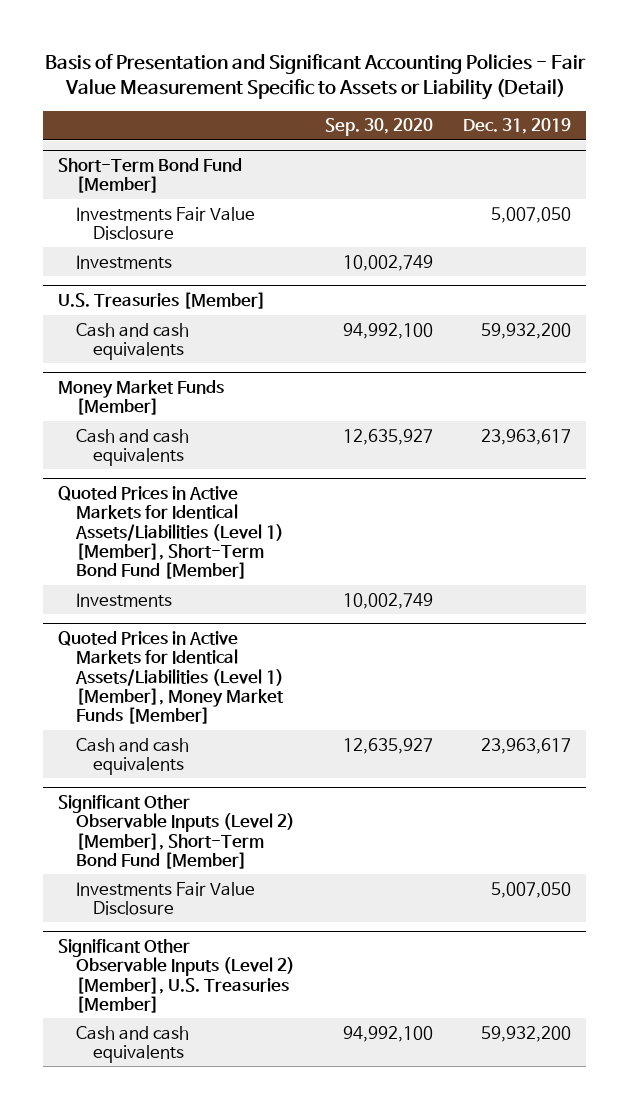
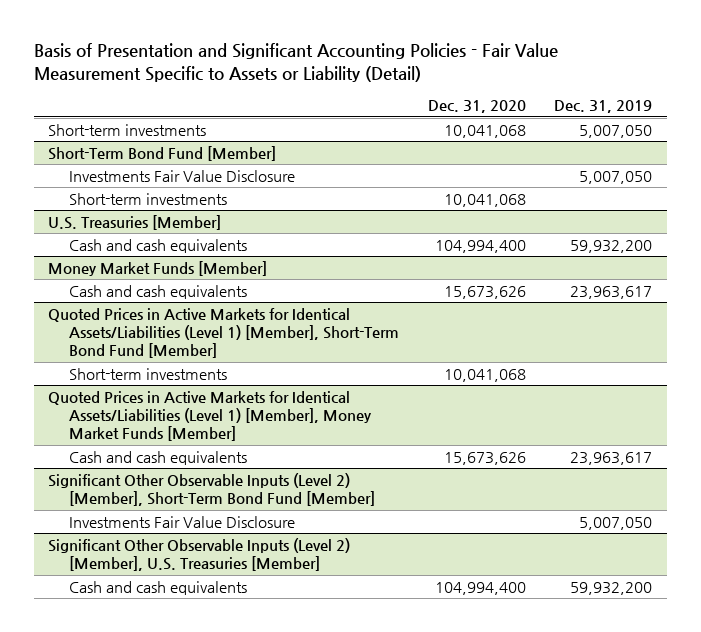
[324,118,433,137] Sep. 30, 2020 -> none
none -> [427,100,526,114] Dec. 31, 2020
none -> [48,123,207,136] Short-term investments
[75,254,172,269] Investments -> none
none -> [68,192,227,205] Short-term investments
[75,592,172,607] Investments -> none
none -> [68,367,227,380] Short-term investments

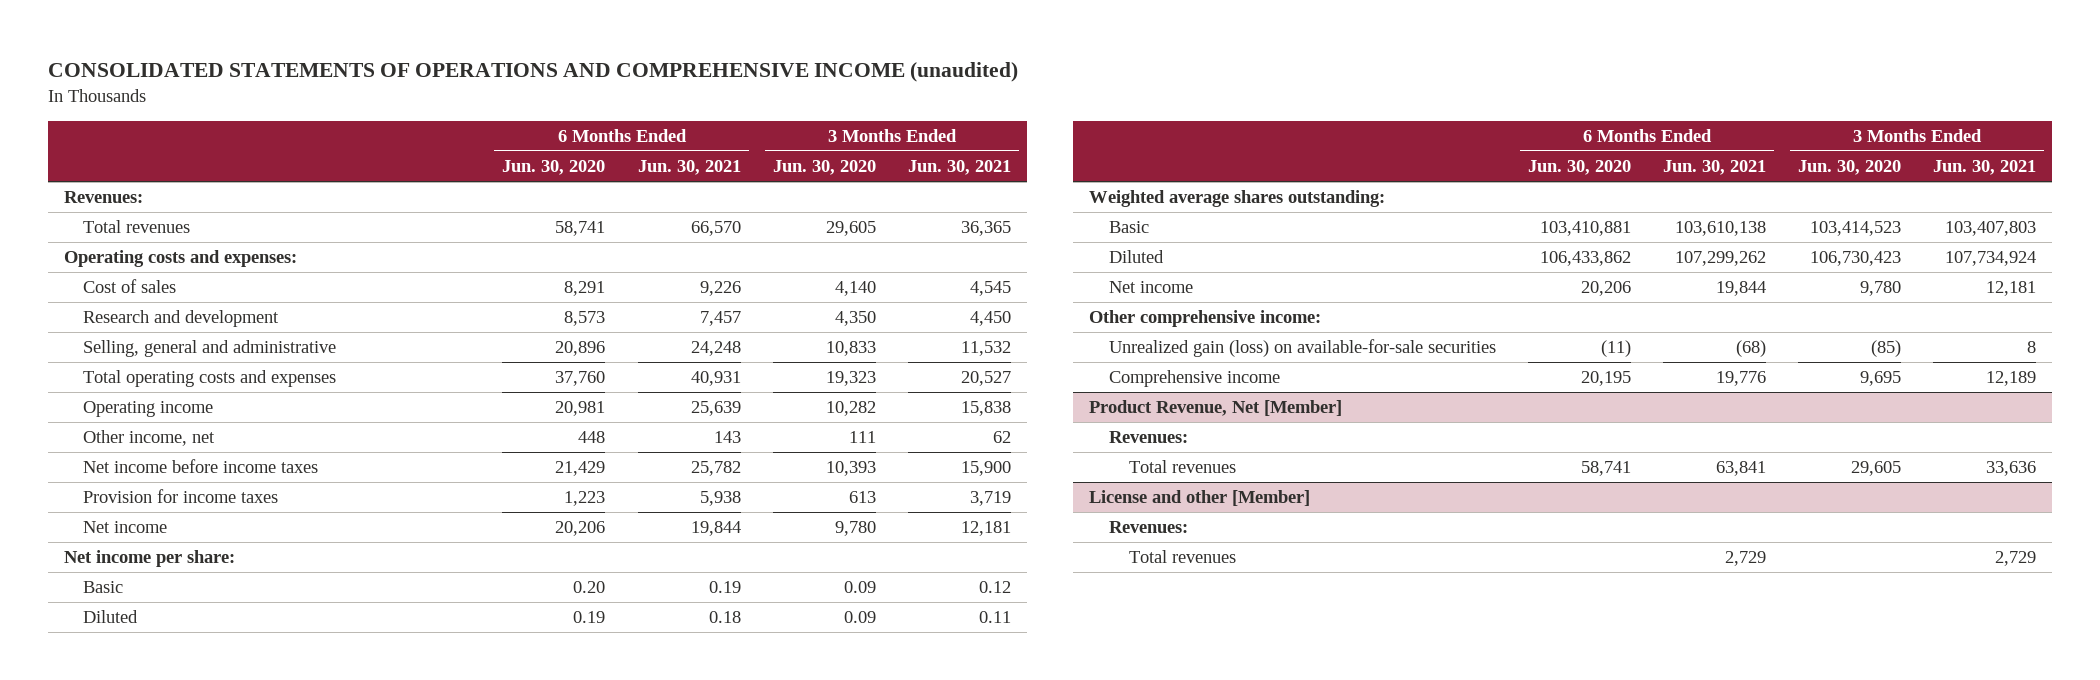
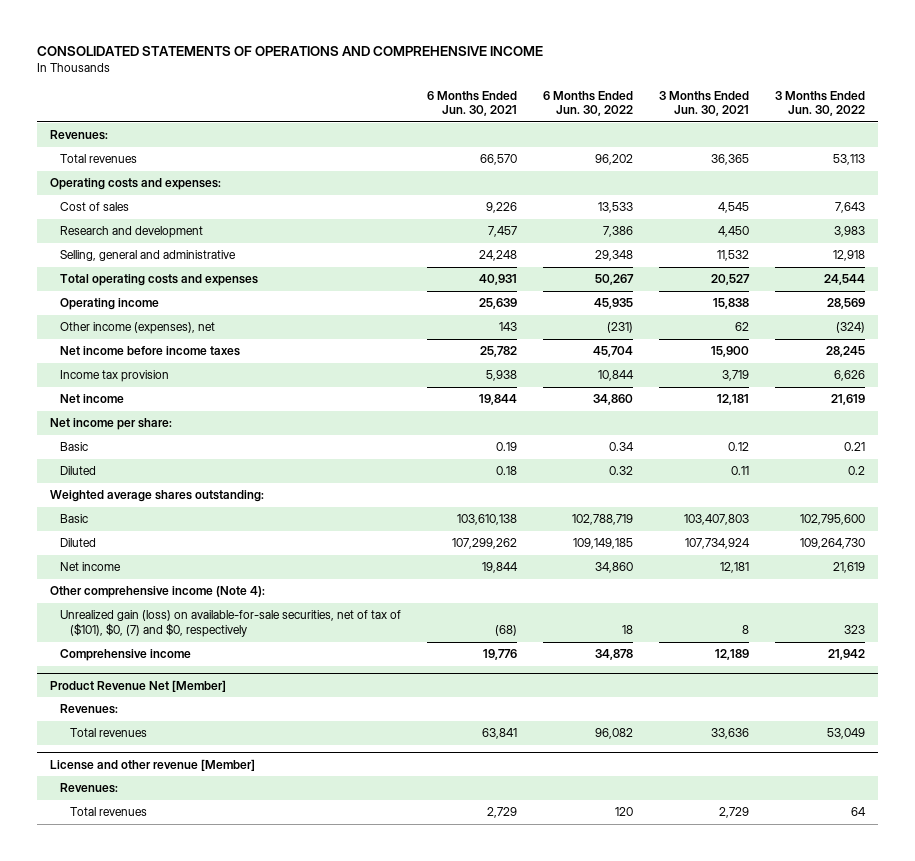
[47,61,1018,82] CONSOLIDATED STATEMENTS OF OPERATIONS AND COMPREHENSIVE INCOME (unaudited) -> [37,45,544,56] CONSOLIDATED STATEMENTS OF OPERATIONS AND COMPREHENSIVE INCOME
[502,160,606,176] Jun. 30, 2020 -> none
[772,160,876,176] Jun. 30, 2020 -> none
none -> [542,90,633,117] 6 Months Ended Jun. 30, 2022
none -> [774,90,865,117] 3 Months Ended Jun. 30, 2022
[83,430,216,447] Other income, net -> [59,322,215,335] Other income (expenses), net
[83,489,279,504] Provision for income taxes -> [59,370,169,383] Income tax provision
[1089,310,1322,328] Other comprehensive income: -> [50,586,266,599] Other comprehensive income (Note 4):
[1109,339,1497,358] Unrealized gain (loss) on available-for-sale securities -> [59,610,401,638] Unrealized gain (loss) on available-for-sale securities, net of tax of ($101), $0, (7) and $0, respectively
[1089,400,1343,417] Product Revenue, Net [Member] -> [50,679,227,692] Product Revenue Net [Member]
[1089,490,1311,507] License and other [Member] -> [50,758,256,771] License and other revenue [Member]

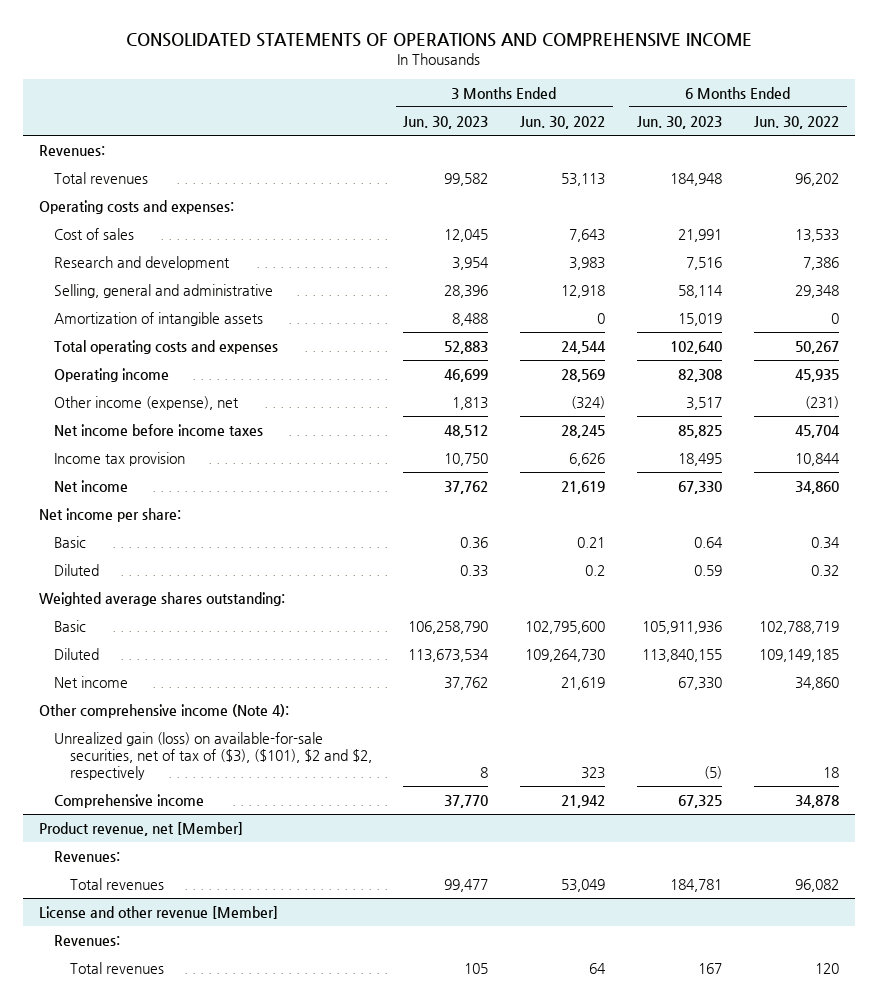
[426,90,517,117] 6 Months Ended Jun. 30, 2021 -> none
[658,90,749,117] 3 Months Ended Jun. 30, 2021 -> none
none -> [403,115,489,129] Jun. 30, 2023
none -> [636,115,722,129] Jun. 30, 2023
none -> [54,312,264,327] Amortization of intangible assets
[59,322,215,335] Other income (expenses), net -> [54,396,240,411] Other income (expense), net
[59,610,401,638] Unrealized gain (loss) on available-for-sale securities, net of tax of ($101), $0, (7) and $0, respectively -> [54,732,372,781] Unrealized gain (loss) on available-for-sale securities, net of tax of ($3), ($101), $2 and $2, respectively
[50,679,227,692] Product Revenue Net [Member] -> [39,822,244,837] Product revenue, net [Member]

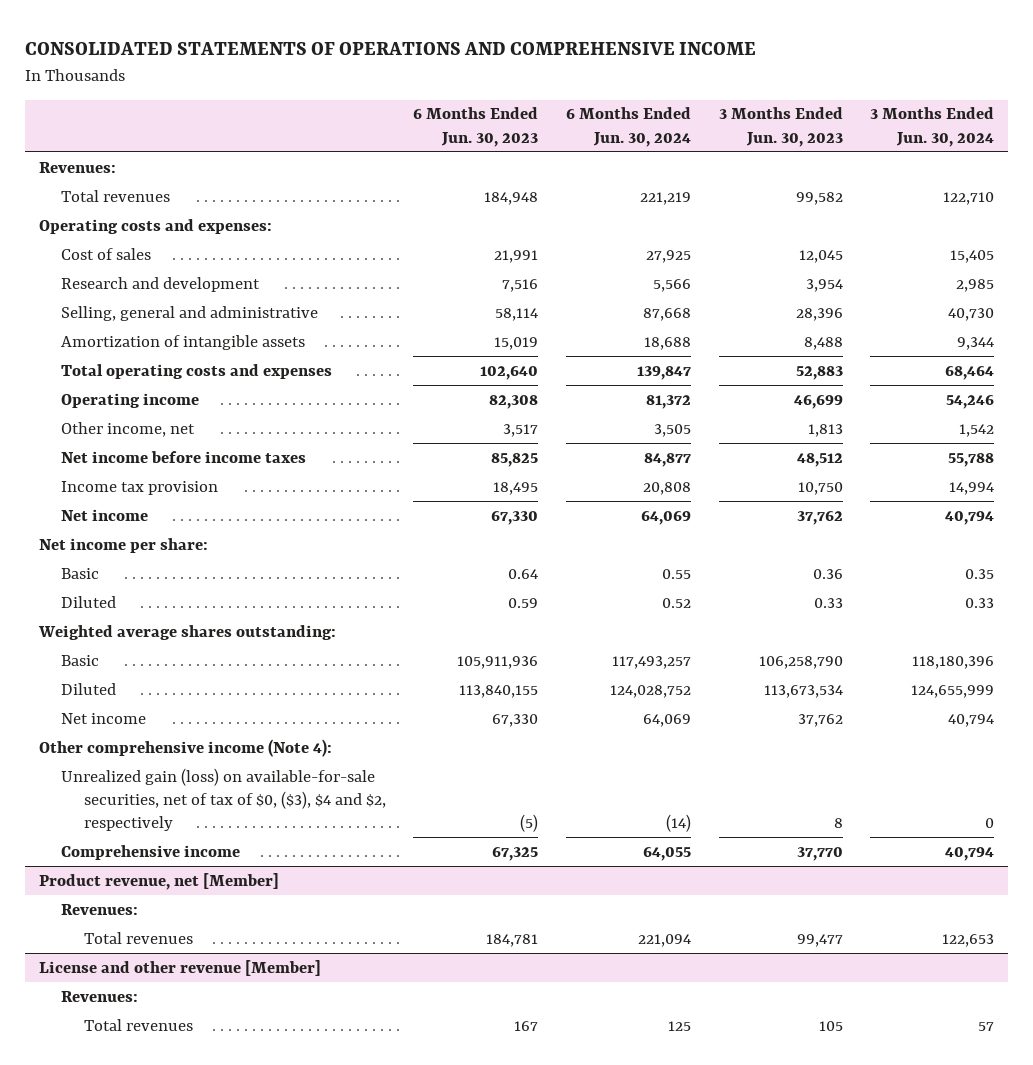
[520,115,606,129] Jun. 30, 2022 -> none
[753,115,839,129] Jun. 30, 2022 -> none
none -> [566,107,692,147] 6 Months Ended Jun. 30, 2024
none -> [870,107,995,147] 3 Months Ended Jun. 30, 2024
[54,396,240,411] Other income (expense), net -> [61,421,196,437] Other income, net
[54,732,372,781] Unrealized gain (loss) on available-for-sale securities, net of tax of ($3), ($101), $2 and $2, respectively -> [61,767,386,832] Unrealized gain (loss) on available-for-sale securities, net of tax of $0, ($3), $4 and $2, respectively

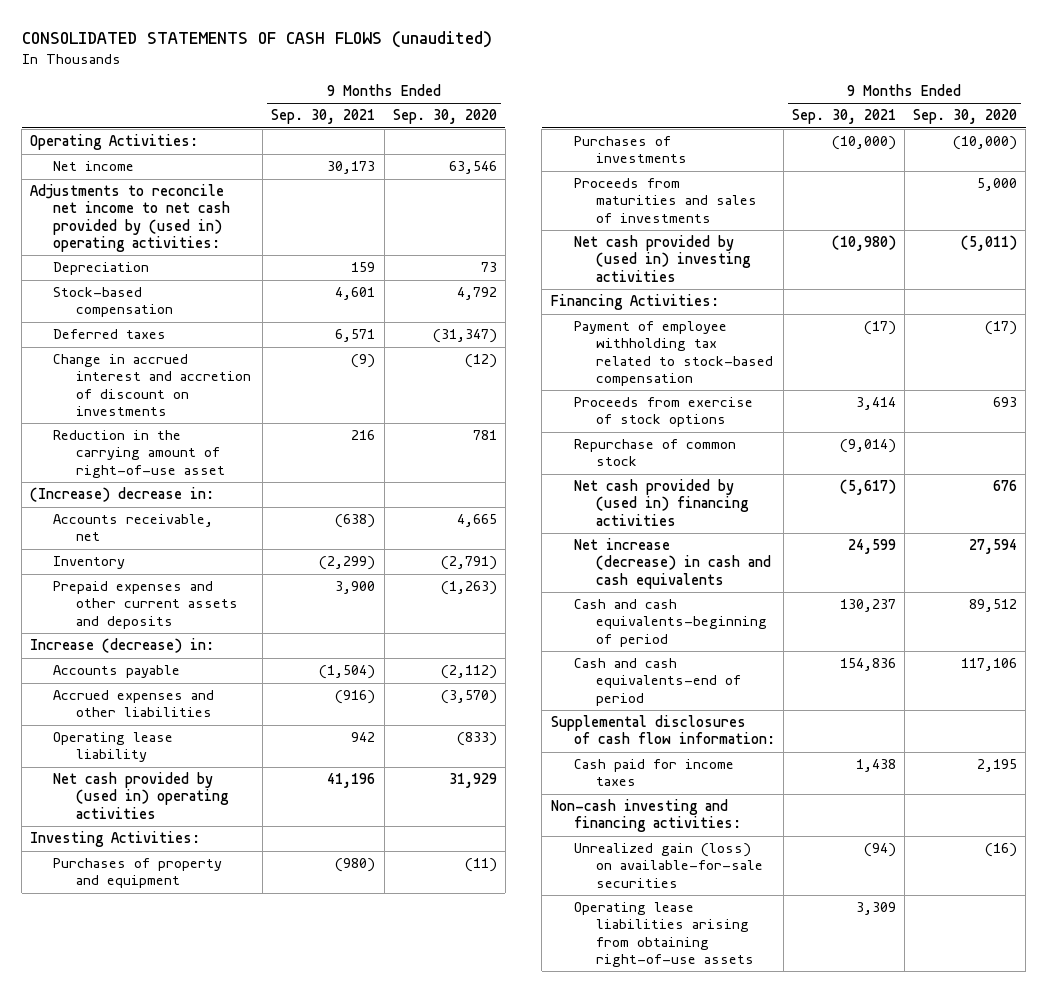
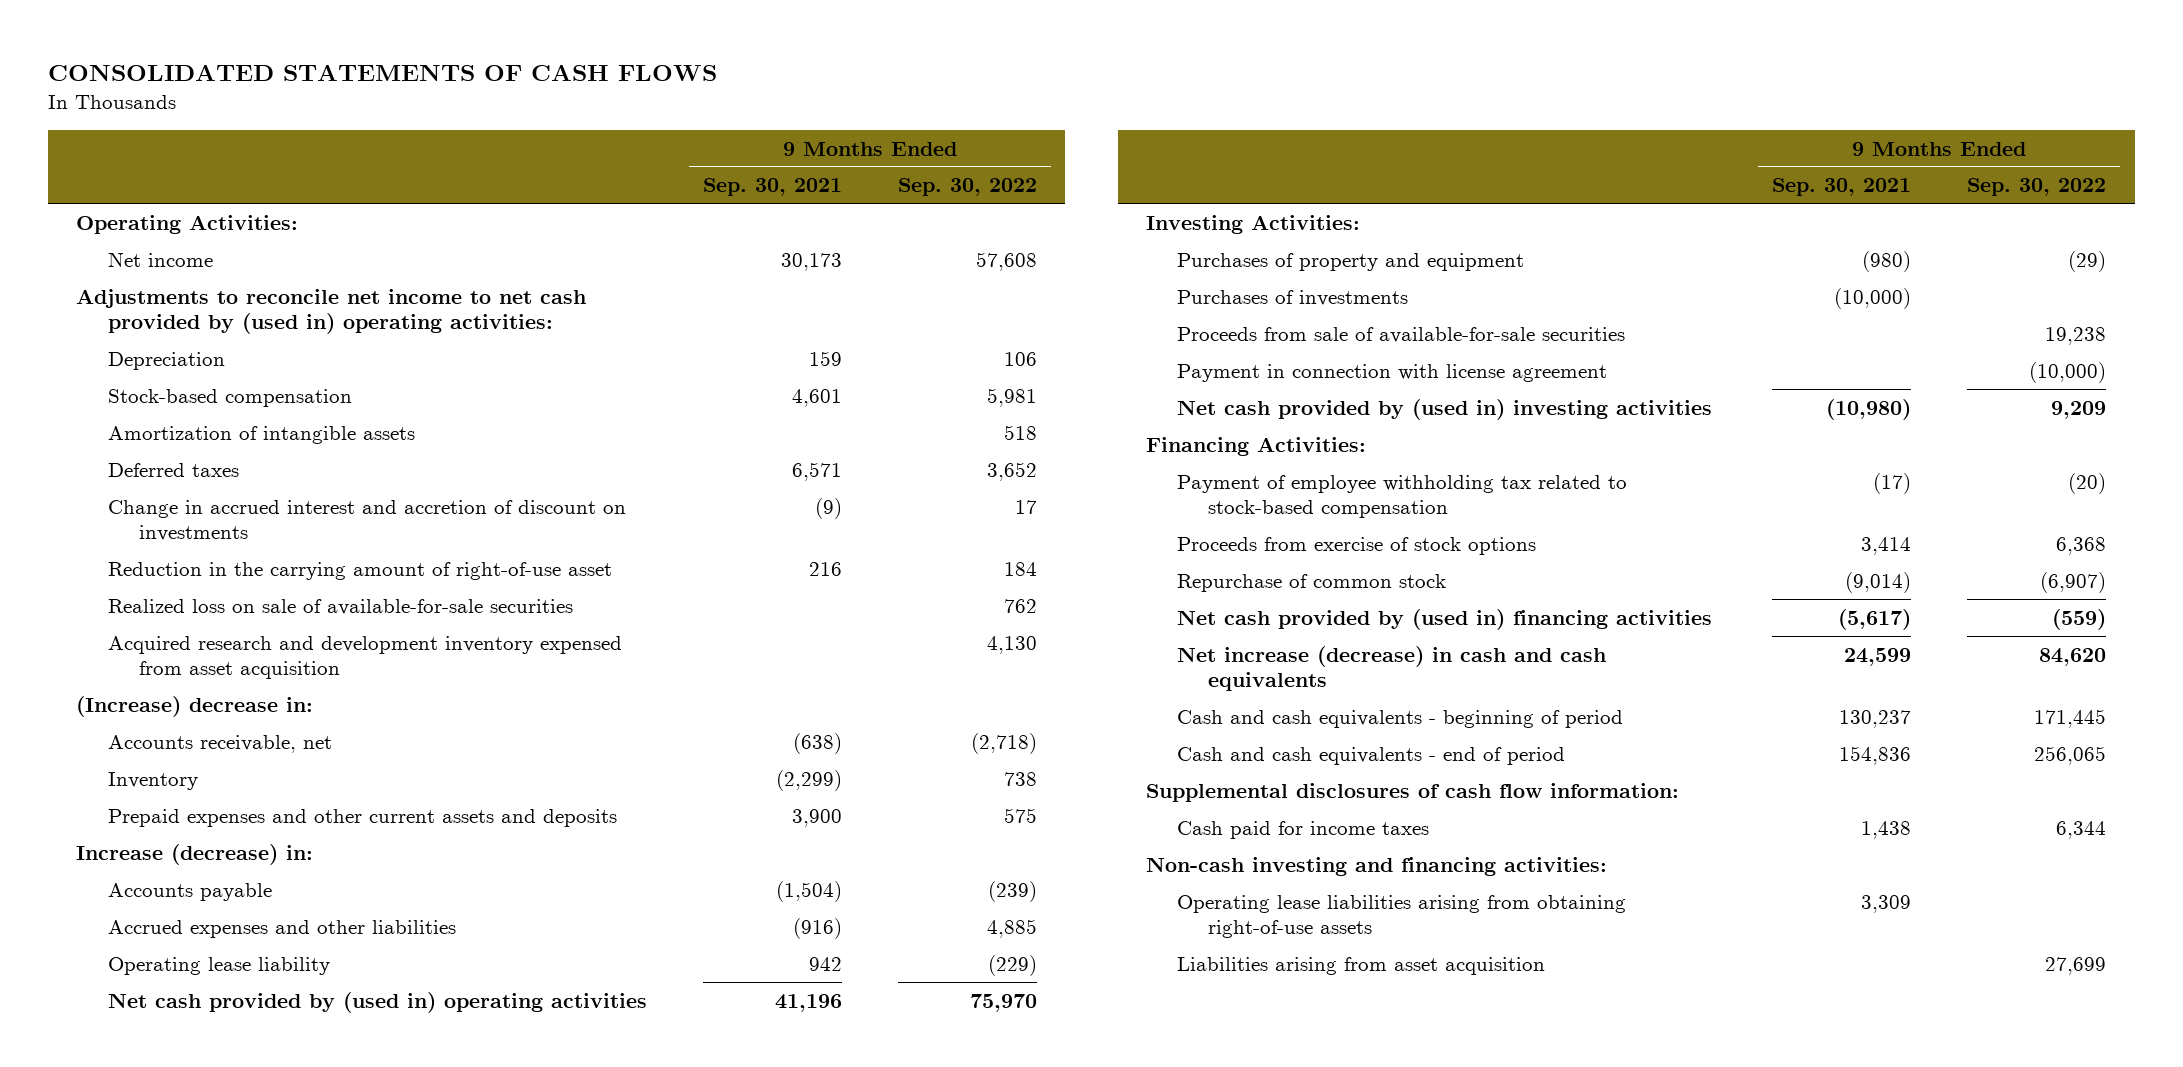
[21,31,492,49] CONSOLIDATED STATEMENTS OF CASH FLOWS (unaudited) -> [48,63,718,81] CONSOLIDATED STATEMENTS OF CASH FLOWS
[392,109,497,125] Sep. 30, 2020 -> none
none -> [897,178,1037,197] Sep. 30, 2022
none -> [107,425,415,444] Amortization of intangible assets
none -> [107,598,573,615] Realized loss on sale of available-for-sale securities
none -> [107,635,622,679] Acquired research and development inventory expensed from asset acquisition
[573,178,758,223] Proceeds from maturities and sales of investments -> none
none -> [1177,326,1626,343] Proceeds from sale of available-for-sale securities
none -> [1177,363,1608,382] Payment in connection with license agreement
[573,599,768,647] Cash and cash equivalents-beginning of period -> [1177,709,1624,728] Cash and cash equivalents - beginning of period
[573,658,742,706] Cash and cash equivalents-end of period -> [1177,746,1566,765] Cash and cash equivalents - end of period
[573,843,764,888] Unrealized gain (loss) on available-for-sale securities -> none
none -> [1177,956,1546,975] Liabilities arising from asset acquisition

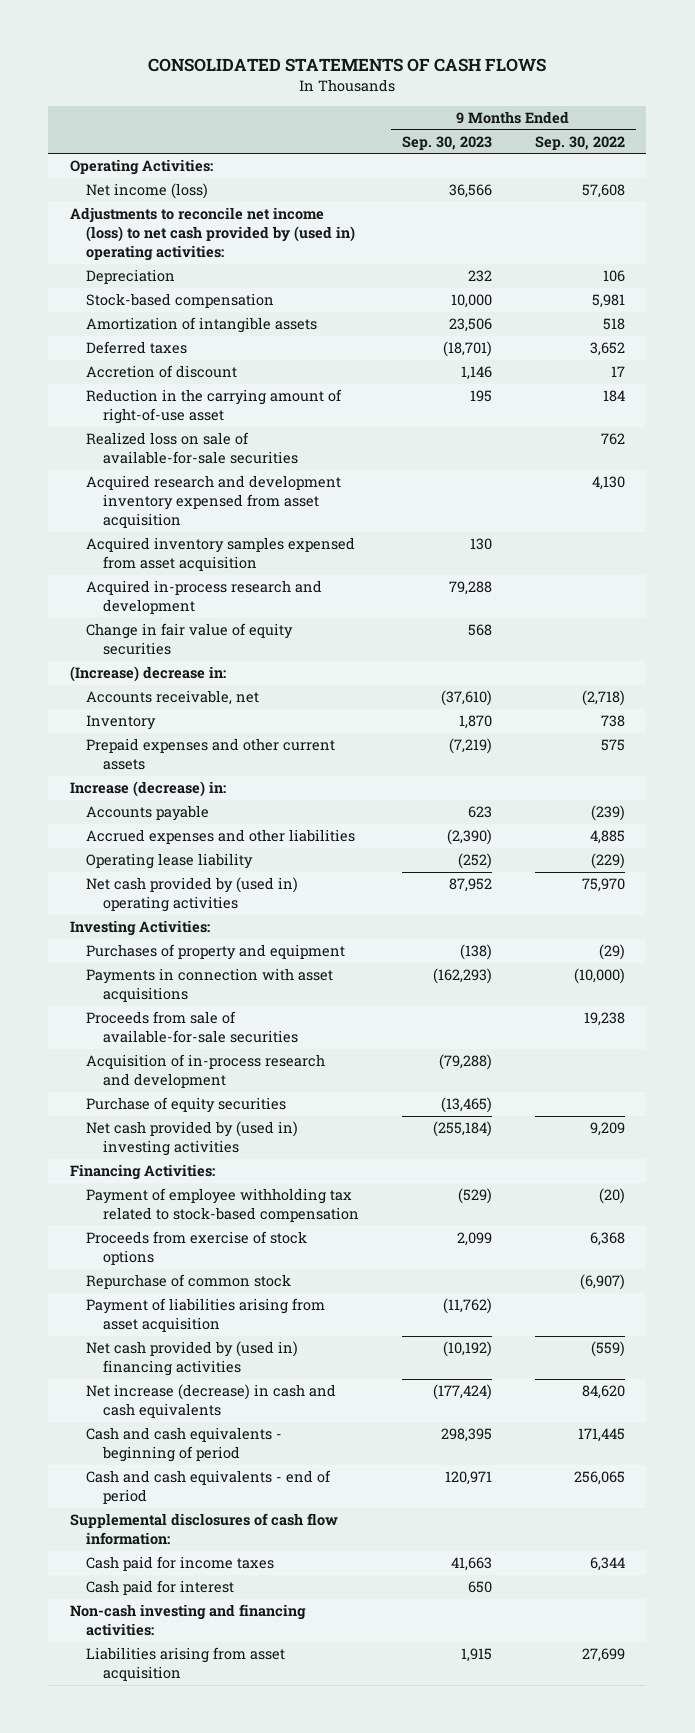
[702,178,842,197] Sep. 30, 2021 -> none
none -> [401,135,492,150] Sep. 30, 2023
[107,251,213,267] Net income -> [86,183,209,200] Net income (loss)
[76,288,587,334] Adjustments to reconcile net income to net cash provided by (used in) operating activities: -> [69,207,356,262] Adjustments to reconcile net income (loss) to net cash provided by (used in) operating activities:
[107,499,626,541] Change in accrued interest and accretion of discount on investments -> none
none -> [86,365,238,379] Accretion of discount
none -> [86,537,356,572] Acquired inventory samples expensed from asset acquisition
none -> [86,580,323,615] Acquired in-process research and development
none -> [86,623,294,656] Change in fair value of equity securities
[107,808,617,827] Prepaid expenses and other current assets and deposits -> [86,738,336,771] Prepaid expenses and other current assets
[1177,289,1409,306] Purchases of investments -> none
none -> [86,968,334,1003] Payments in connection with asset acquisitions
[1177,363,1608,382] Payment in connection with license agreement -> none
none -> [86,1054,326,1089] Acquisition of in-process research and development
none -> [86,1097,287,1114] Purchase of equity securities
none -> [86,1298,326,1333] Payment of liabilities arising from asset acquisition
none -> [86,1580,235,1596] Cash paid for interest
[1177,894,1627,938] Operating lease liabilities arising from obtaining right-of-use assets -> none

